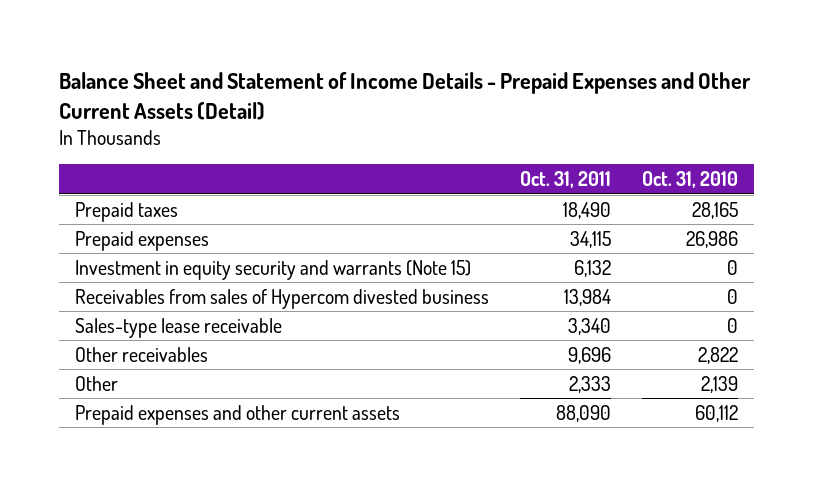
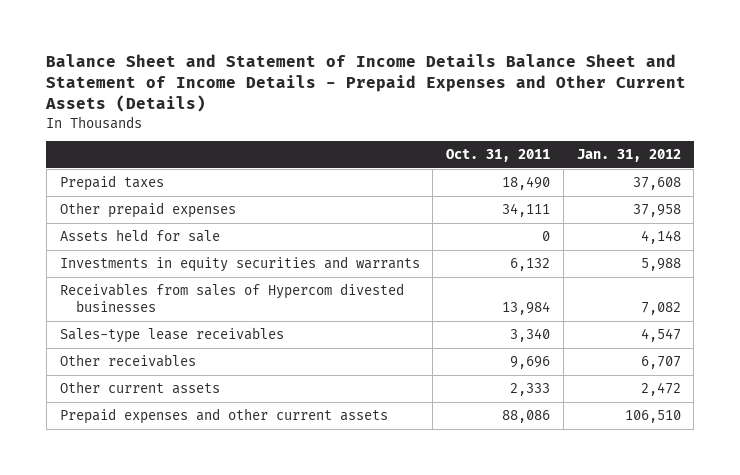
[58,71,751,120] Balance Sheet and Statement of Income Details - Prepaid Expenses and Other Current Assets (Detail) -> [45,54,687,113] Balance Sheet and Statement of Income Details Balance Sheet and Statement of Income Details - Prepaid Expenses and Other Current Assets (Details)
[642,170,739,188] Oct. 31, 2010 -> none
none -> [576,149,681,163] Jan. 31, 2012
[74,230,209,251] Prepaid expenses -> [59,202,236,219] Other prepaid expenses
[569,230,611,248] 34,115 -> [502,203,551,218] 34,111
none -> [59,229,220,243] Assets held for sale
[74,259,471,280] Investment in equity security and warrants (Note 15) -> [59,256,420,273] Investments in equity securities and warrants
[74,288,489,309] Receivables from sales of Hypercom divested business -> [59,283,404,312] Receivables from sales of Hypercom divested businesses
[74,317,282,338] Sales-type lease receivable -> [59,327,284,344] Sales-type lease receivables
[74,375,118,391] Other -> [59,381,220,395] Other current assets
[555,404,611,422] 88,090 -> [502,410,551,424] 88,086

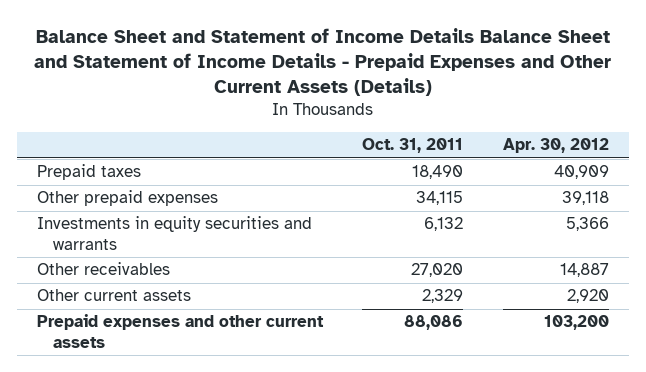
[576,149,681,163] Jan. 31, 2012 -> none
none -> [502,138,609,154] Apr. 30, 2012
[59,229,220,243] Assets held for sale -> none
[502,203,551,218] 34,111 -> [416,191,464,206] 34,115
[59,283,404,312] Receivables from sales of Hypercom divested businesses -> none
[59,327,284,344] Sales-type lease receivables -> none
[510,356,551,370] 9,696 -> [411,263,464,278] 27,020
[510,383,551,397] 2,333 -> [422,289,464,304] 2,329

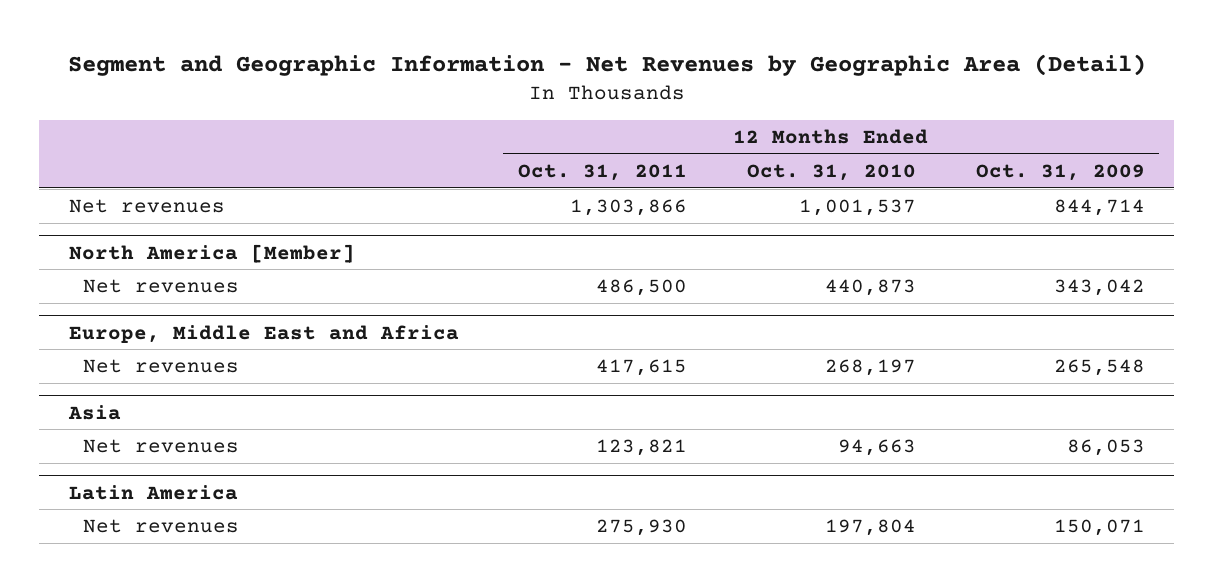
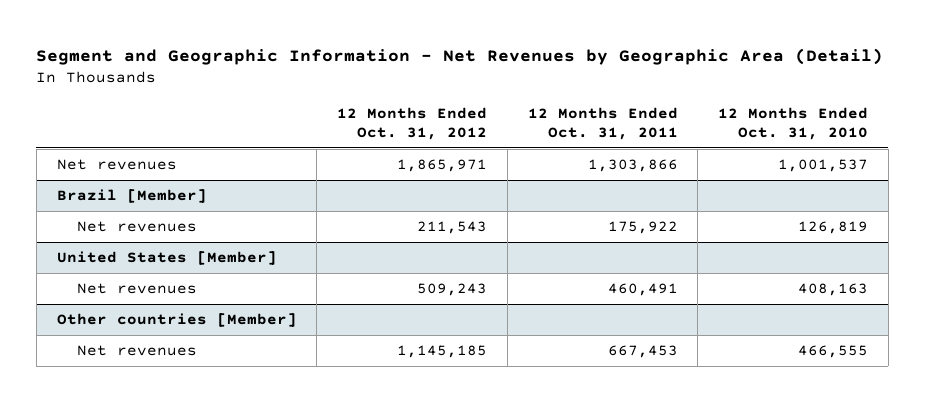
[975,163,1145,181] Oct. 31, 2009 -> none
none -> [337,106,488,140] 12 Months Ended Oct. 31, 2012
[68,243,355,263] North America [Member] -> none
[68,324,459,343] Europe, Middle East and Africa -> none
[67,404,121,420] Asia -> none
[68,484,238,500] Latin America -> none
[83,518,240,533] Net revenues -> none
none -> [56,188,207,203] Brazil [Member]
[596,278,688,296] 486,500 -> [607,220,678,234] 175,922
[824,278,916,296] 440,873 -> [798,220,869,234] 126,819
none -> [56,250,277,265] United States [Member]
[596,358,688,376] 417,615 -> [607,282,678,296] 460,491
[824,358,916,376] 268,197 -> [798,282,869,296] 408,163
none -> [56,312,297,327] Other countries [Member]
[596,438,688,456] 123,821 -> [607,344,678,358] 667,453
[837,438,916,456] 94,663 -> [798,344,869,358] 466,555

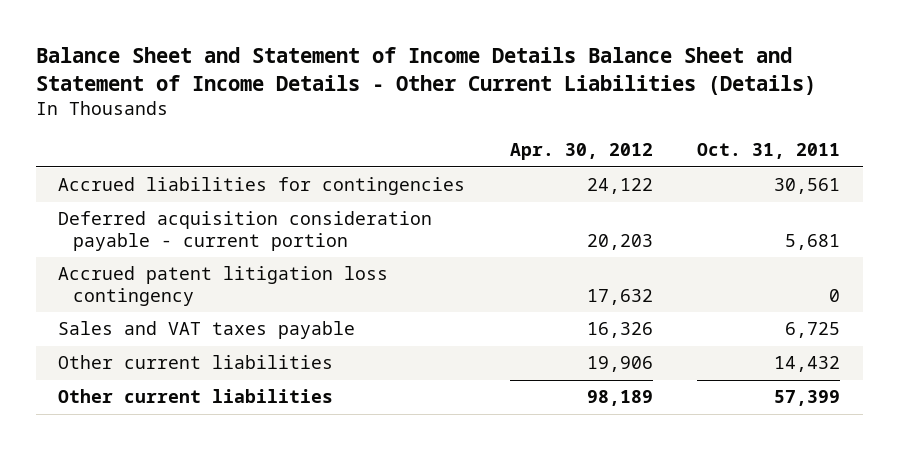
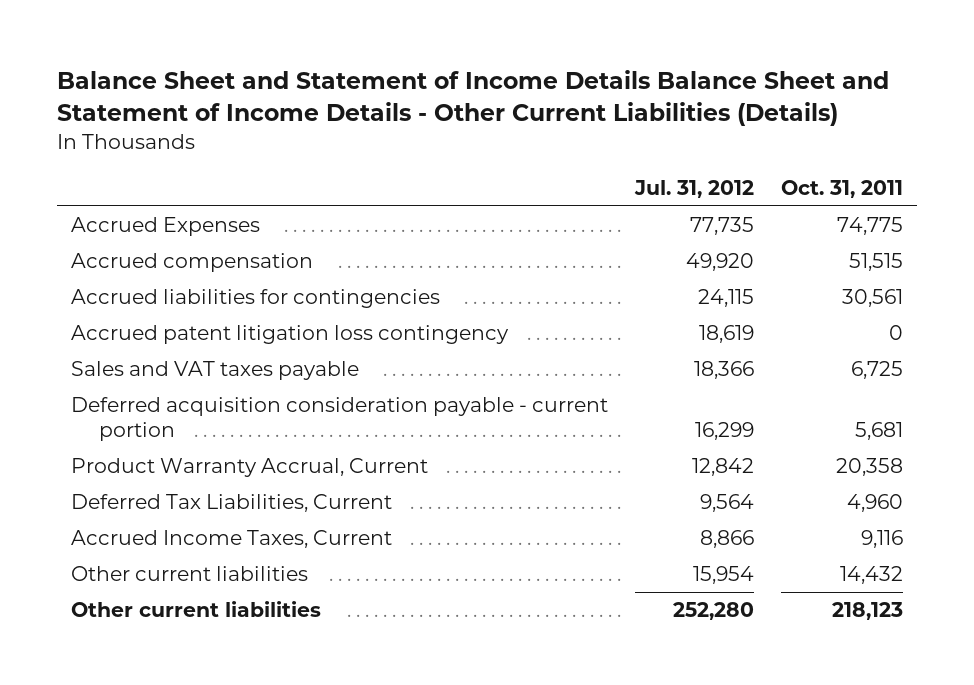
[509,143,653,161] Apr. 30, 2012 -> none
none -> [633,179,754,198] Jul. 31, 2012
none -> [70,217,260,237] Accrued Expenses
none -> [70,253,313,273] Accrued compensation
[57,211,432,251] Deferred acquisition consideration payable - current portion -> [70,397,608,442] Deferred acquisition consideration payable - current portion
none -> [70,458,428,478] Product Warranty Accrual, Current
none -> [70,494,392,513] Deferred Tax Liabilities, Current
none -> [70,530,392,549] Accrued Income Taxes, Current
[774,390,841,407] 57,399 -> [832,602,904,621] 218,123

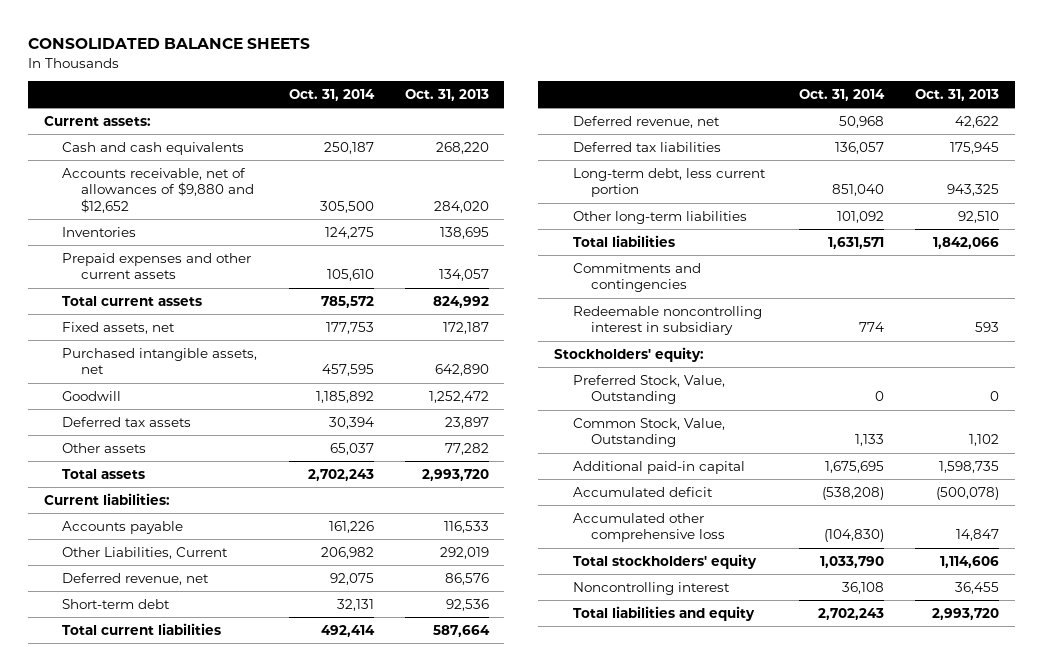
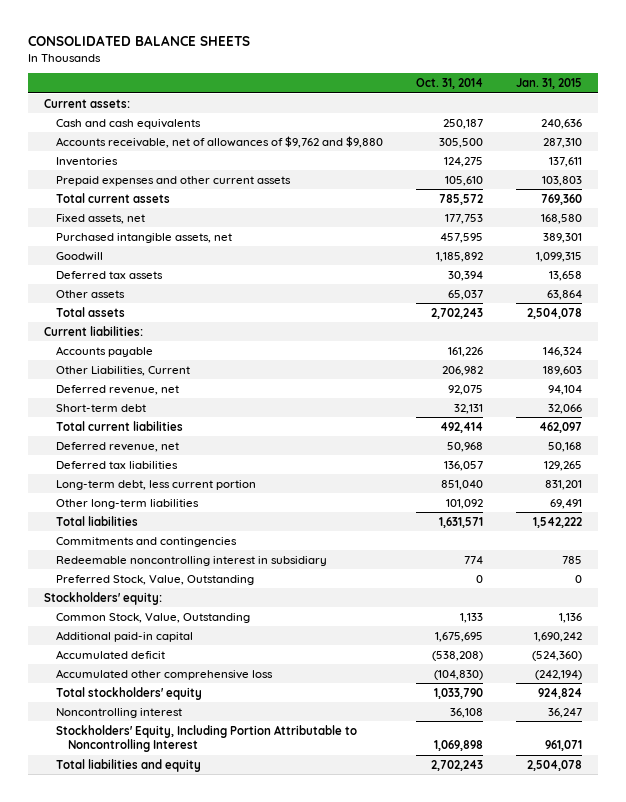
[404,89,489,102] Oct. 31, 2013 -> none
none -> [515,78,582,90] Jan. 31, 2015
[62,167,254,213] Accounts receivable, net of allowances of $9,880 and $12,652 -> [56,135,384,148] Accounts receivable, net of allowances of $9,762 and $9,880
[554,346,705,362] Stockholders' equity: -> [44,591,163,605] Stockholders' equity:
none -> [56,724,358,753] Stockholders' Equity, Including Portion Attributable to Noncontrolling Interest

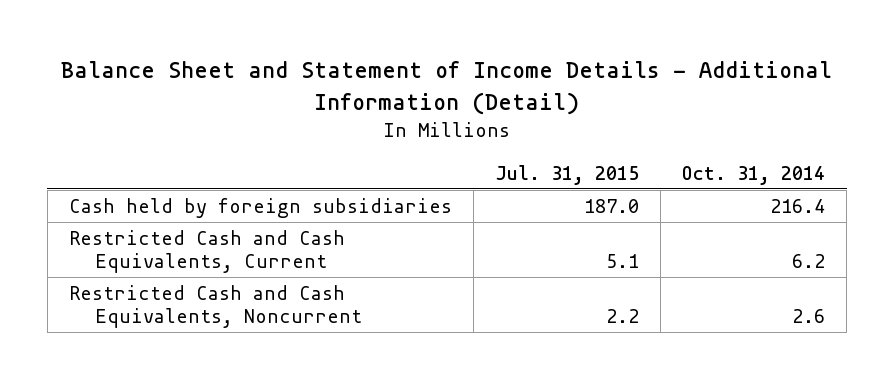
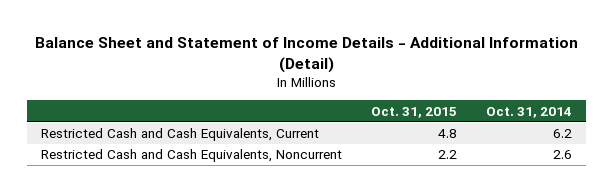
[495,164,640,185] Jul. 31, 2015 -> none
none -> [371,106,458,118] Oct. 31, 2015
[68,197,452,218] Cash held by foreign subsidiaries -> none

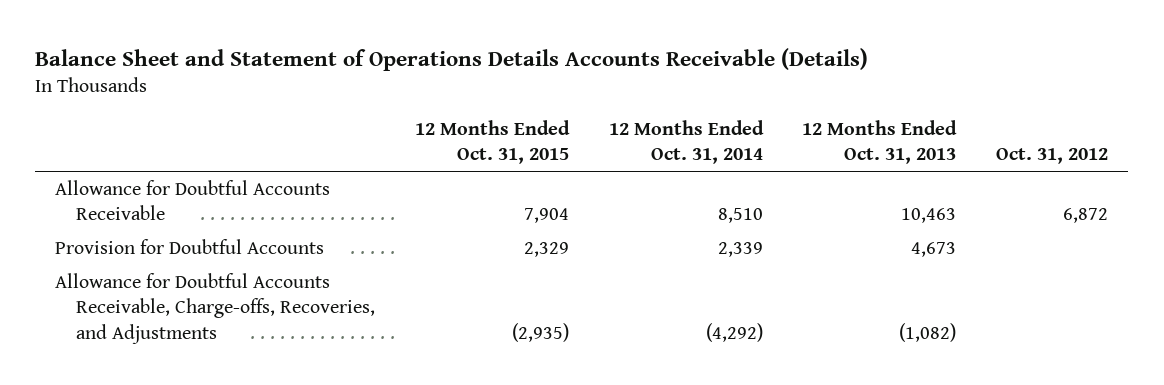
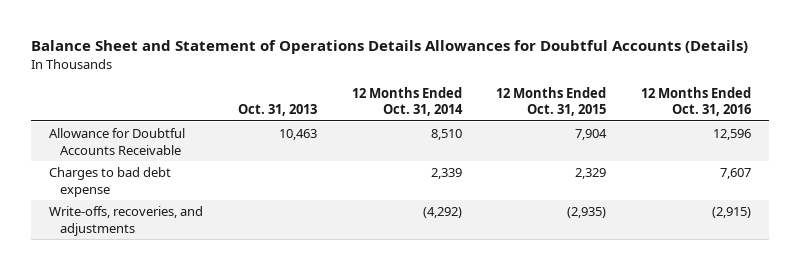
[35,47,869,71] Balance Sheet and Statement of Operations Details Accounts Receivable (Details) -> [31,40,749,55] Balance Sheet and Statement of Operations Details Allowances for Doubtful Accounts (Details)
[802,119,958,165] 12 Months Ended Oct. 31, 2013 -> none
[996,148,1109,165] Oct. 31, 2012 -> none
none -> [237,103,317,116] Oct. 31, 2013
none -> [641,86,752,116] 12 Months Ended Oct. 31, 2016
[55,239,325,255] Provision for Doubtful Accounts -> [48,167,171,197] Charges to bad debt expense
[55,273,376,344] Allowance for Doubtful Accounts Receivable, Charge-offs, Recoveries, and Adjustments -> [48,206,203,236] Write-offs, recoveries, and adjustments

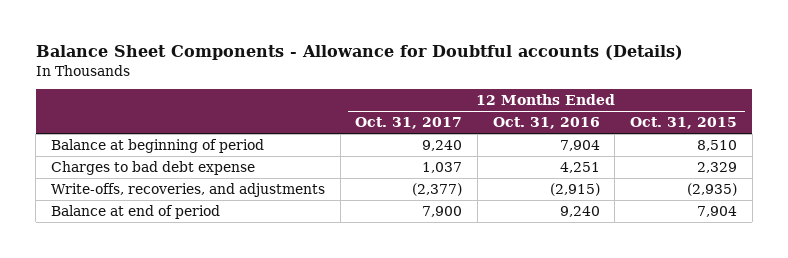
[31,40,749,55] Balance Sheet and Statement of Operations Details Allowances for Doubtful Accounts (Details) -> [35,45,683,61] Balance Sheet Components - Allowance for Doubtful accounts (Details)
[237,103,317,116] Oct. 31, 2013 -> none
[351,86,463,116] 12 Months Ended Oct. 31, 2014 -> none
none -> [355,117,463,130] Oct. 31, 2017
[48,128,185,155] Allowance for Doubtful Accounts Receivable -> none
none -> [51,138,265,153] Balance at beginning of period
[720,168,752,180] 7,607 -> [559,161,600,173] 4,251
none -> [51,204,221,219] Balance at end of period

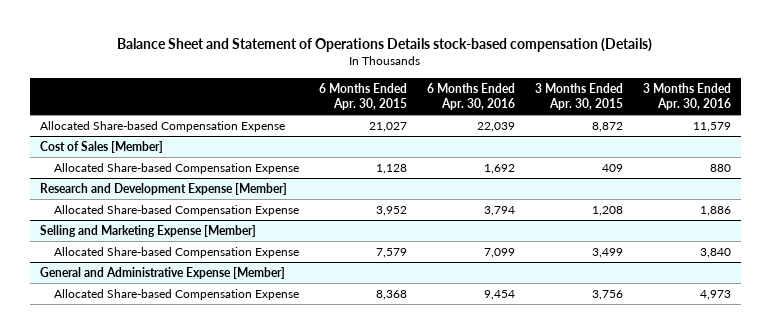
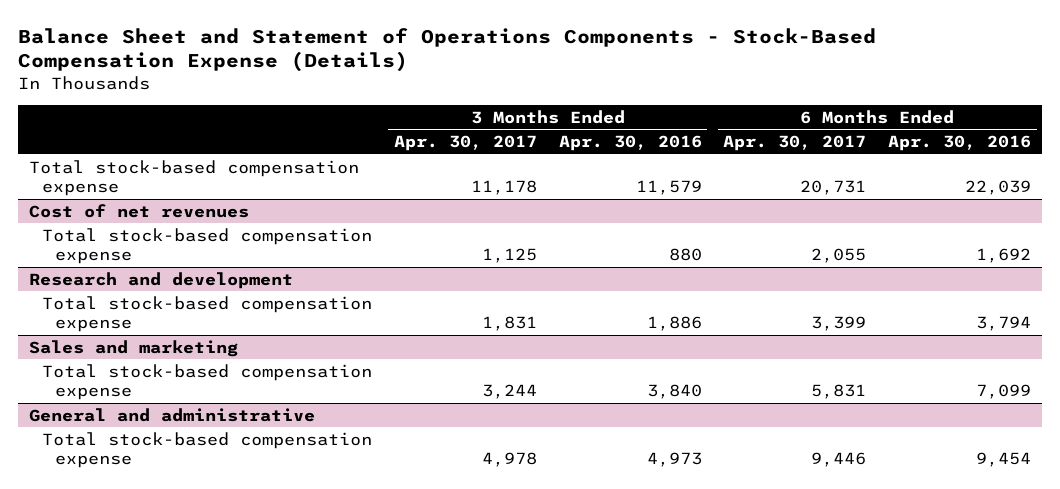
[117,38,653,53] Balance Sheet and Statement of Operations Details stock-based compensation (Details) -> [18,27,877,73] Balance Sheet and Statement of Operations Components - Stock-Based Compensation Expense (Details)
[319,82,408,110] 6 Months Ended Apr. 30, 2015 -> none
[534,82,623,110] 3 Months Ended Apr. 30, 2015 -> none
none -> [393,135,537,152] Apr. 30, 2017
none -> [723,135,867,152] Apr. 30, 2017
[40,120,286,132] Allocated Share-based Compensation Expense -> [28,159,359,196] Total stock-based compensation expense
[40,140,164,153] Cost of Sales [Member] -> [28,203,249,218] Cost of net revenues
[54,162,300,174] Allocated Share-based Compensation Expense -> [41,227,372,264] Total stock-based compensation expense
[40,182,288,195] Research and Development Expense [Member] -> [28,271,293,289] Research and development
[54,204,300,216] Allocated Share-based Compensation Expense -> [41,295,372,332] Total stock-based compensation expense
[40,224,257,237] Selling and Marketing Expense [Member] -> [28,339,238,357] Sales and marketing
[54,246,300,258] Allocated Share-based Compensation Expense -> [41,363,372,400] Total stock-based compensation expense
[40,266,286,279] General and Administrative Expense [Member] -> [28,407,315,422] General and administrative
[54,288,300,300] Allocated Share-based Compensation Expense -> [41,431,372,468] Total stock-based compensation expense

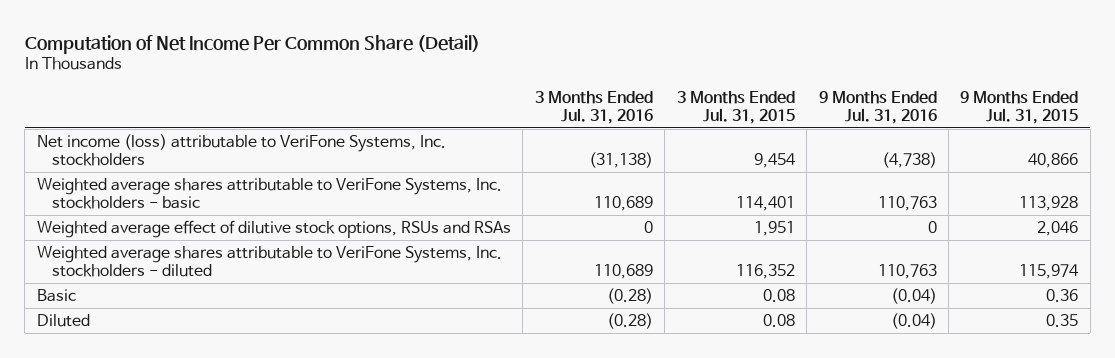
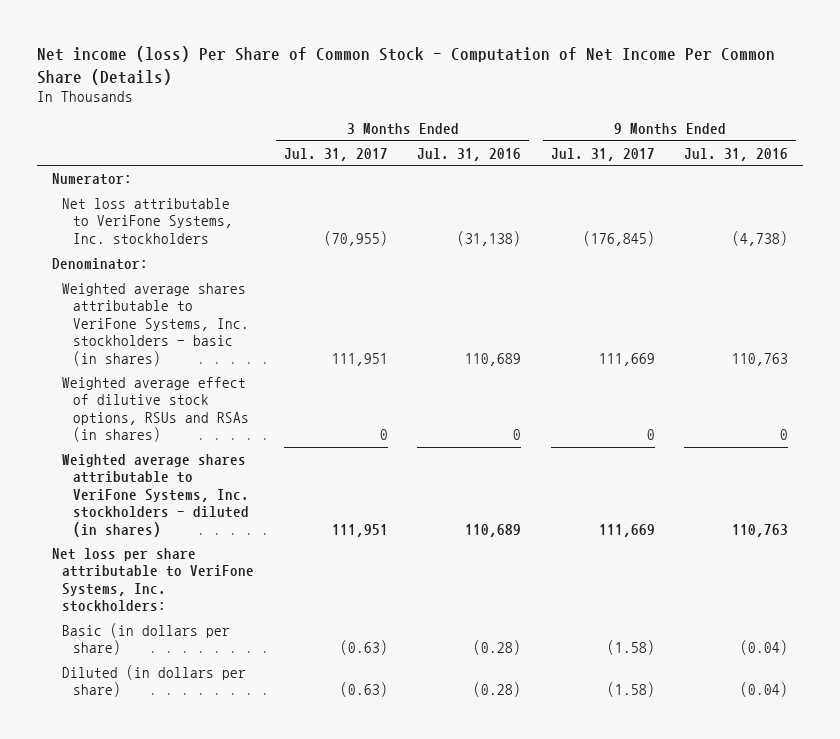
[24,34,480,54] Computation of Net Income Per Common Share (Detail) -> [36,46,775,85] Net income (loss) Per Share of Common Stock - Computation of Net Income Per Common Share (Details)
[676,90,795,124] 3 Months Ended Jul. 31, 2015 -> none
[960,90,1079,124] 9 Months Ended Jul. 31, 2015 -> none
none -> [283,147,388,161] Jul. 31, 2017
none -> [550,147,655,161] Jul. 31, 2017
none -> [51,173,132,186] Numerator:
[36,134,446,167] Net income (loss) attributable to VeriFone Systems, Inc. stockholders -> [62,198,234,244] Net loss attributable to VeriFone Systems, Inc. stockholders
none -> [51,258,148,271] Denominator:
[36,178,502,210] Weighted average shares attributable to VeriFone Systems, Inc. stockholders - basic -> [62,283,250,366] Weighted average shares attributable to VeriFone Systems, Inc. stockholders - basic (in shares)
[36,220,511,239] Weighted average effect of dilutive stock options, RSUs and RSAs -> [62,377,250,443] Weighted average effect of dilutive stock options, RSUs and RSAs (in shares)
[36,246,502,278] Weighted average shares attributable to VeriFone Systems, Inc. stockholders - diluted -> [62,454,250,537] Weighted average shares attributable to VeriFone Systems, Inc. stockholders - diluted (in shares)
none -> [51,548,255,613] Net loss per share attributable to VeriFone Systems, Inc. stockholders:
[36,289,76,303] Basic -> [62,623,231,656] Basic (in dollars per share)
[36,314,90,328] Diluted -> [62,665,247,698] Diluted (in dollars per share)

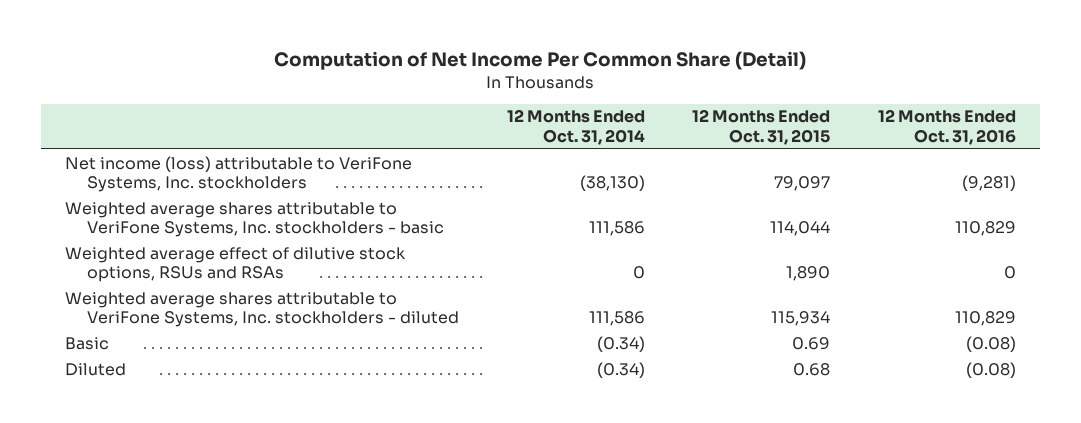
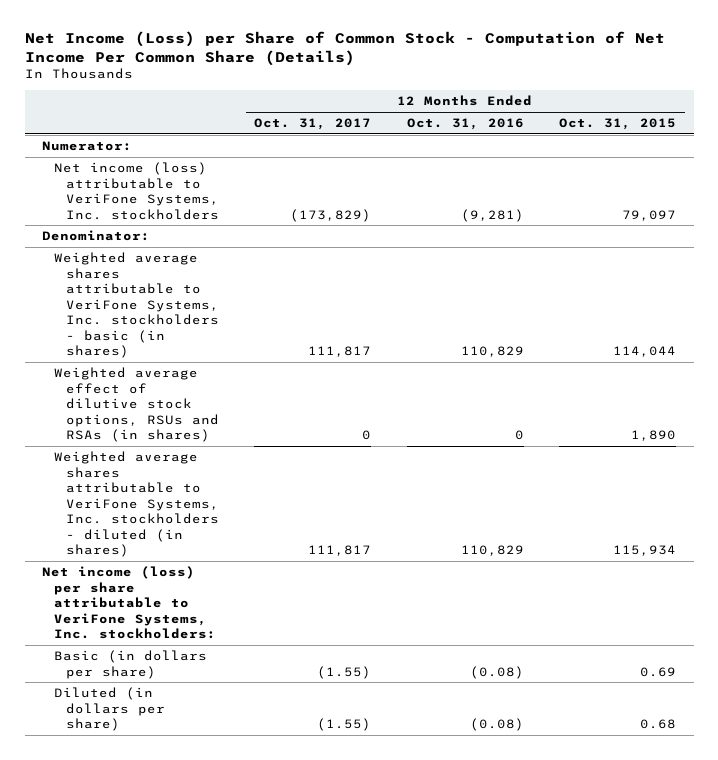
[274,50,807,70] Computation of Net Income Per Common Share (Detail) -> [24,31,665,66] Net Income (Loss) per Share of Common Stock - Computation of Net Income Per Common Share (Details)
[506,109,645,145] 12 Months Ended Oct. 31, 2014 -> none
none -> [254,118,372,131] Oct. 31, 2017
none -> [42,141,133,152] Numerator:
none -> [42,230,151,242] Denominator:
[64,201,444,238] Weighted average shares attributable to VeriFone Systems, Inc. stockholders - basic -> [54,252,220,359] Weighted average shares attributable to VeriFone Systems, Inc. stockholders - basic (in shares)
[64,246,406,283] Weighted average effect of dilutive stock options, RSUs and RSAs -> [54,367,220,443] Weighted average effect of dilutive stock options, RSUs and RSAs (in shares)
[64,291,459,328] Weighted average shares attributable to VeriFone Systems, Inc. stockholders - diluted -> [54,451,220,558] Weighted average shares attributable to VeriFone Systems, Inc. stockholders - diluted (in shares)
none -> [42,566,217,640] Net income (loss) per share attributable to VeriFone Systems, Inc. stockholders:
[64,336,109,350] Basic -> [54,650,208,679] Basic (in dollars per share)
[64,362,126,376] Diluted -> [54,687,166,732] Diluted (in dollars per share)

